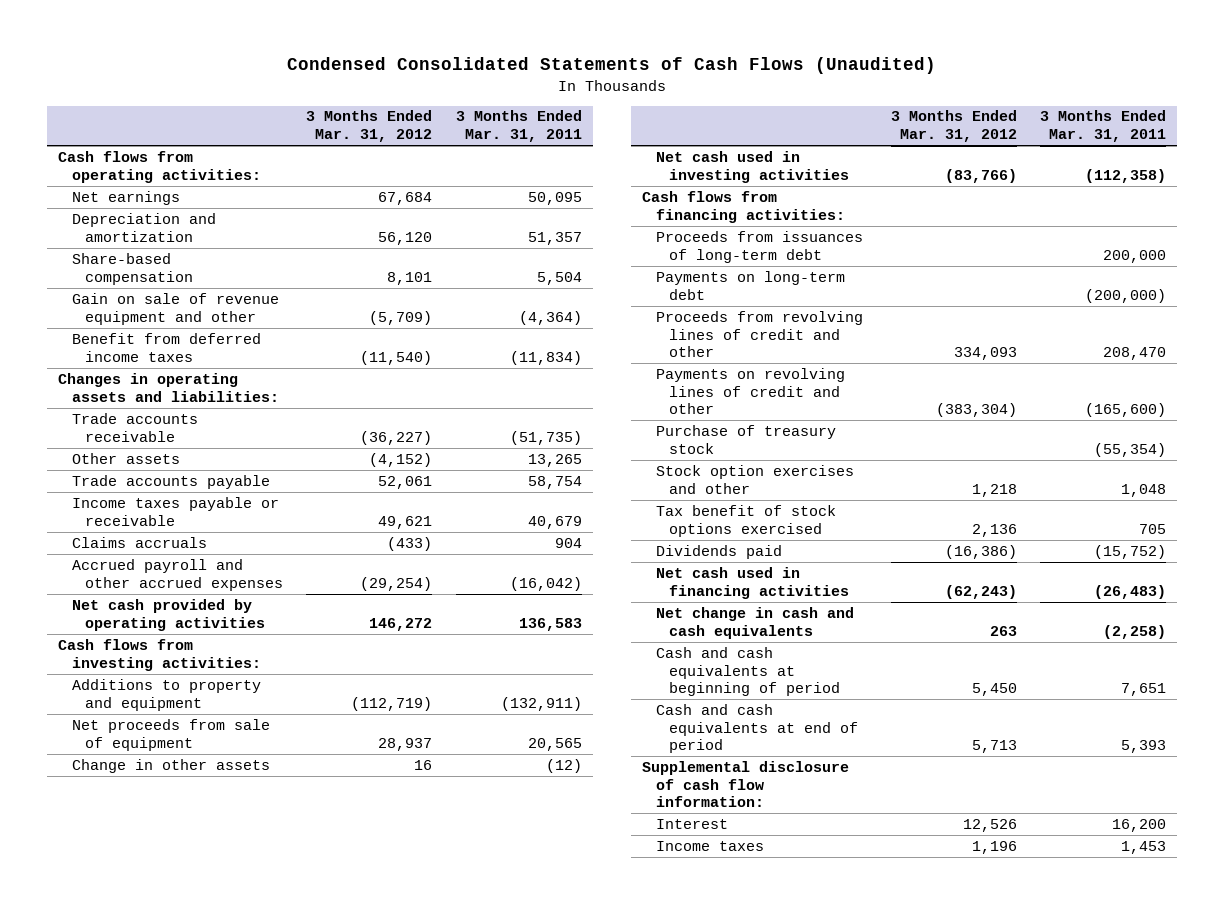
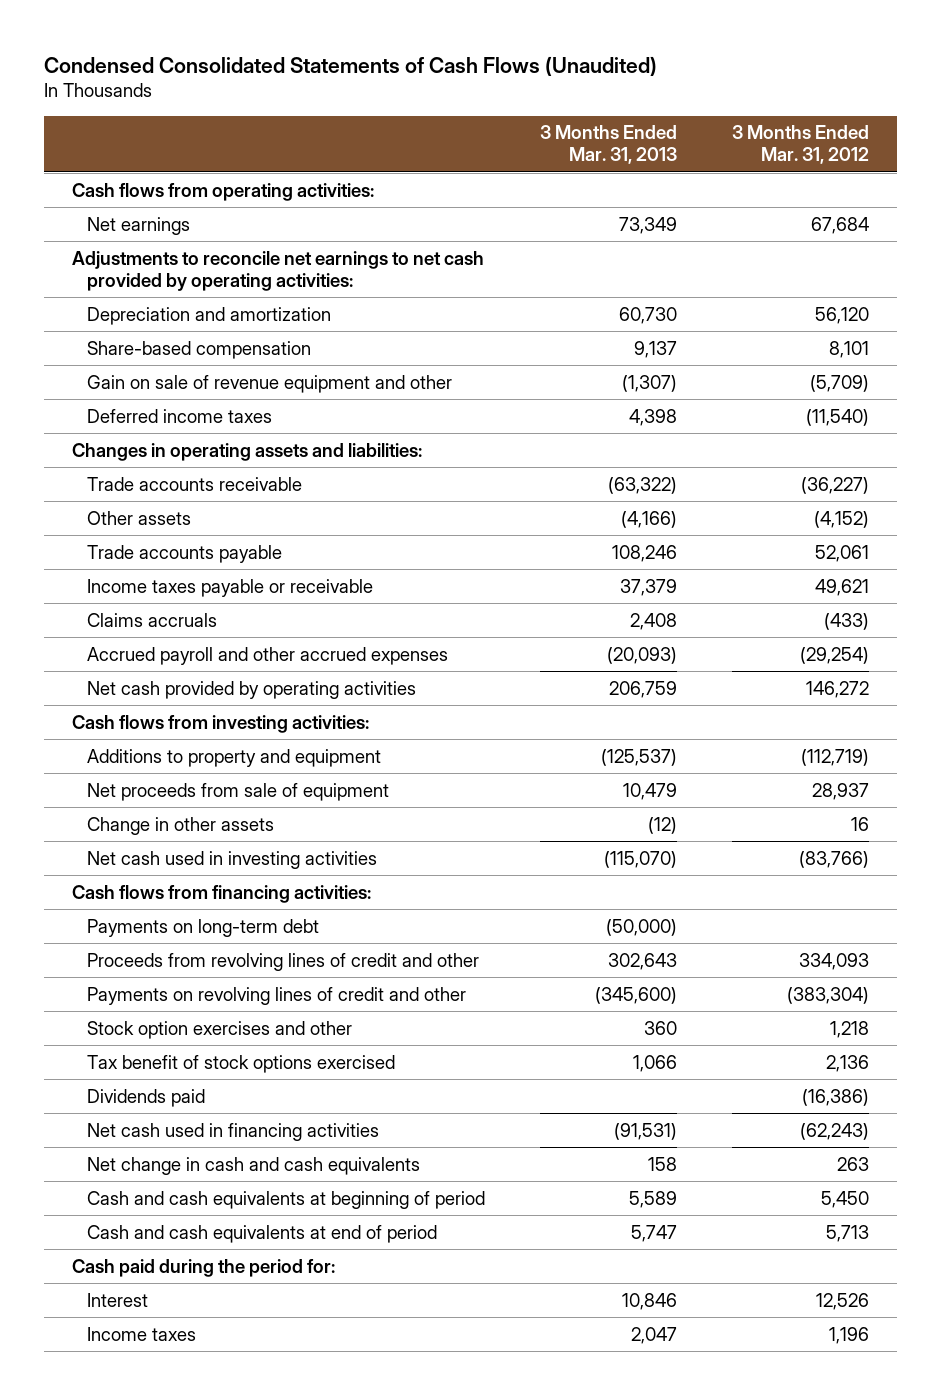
[455,110,582,143] 3 Months Ended Mar. 31, 2011 -> none
none -> [540,125,678,165] 3 Months Ended Mar. 31, 2013
none -> [71,250,484,291] Adjustments to reconcile net earnings to net cash provided by operating activities:
[71,332,261,362] Benefit from deferred income taxes -> [87,408,273,423] Deferred income taxes
[655,230,863,263] Proceeds from issuances of long-term debt -> none
[655,424,836,454] Purchase of treasury stock -> none
[642,760,850,808] Supplemental disclosure of cash flow information: -> none
none -> [71,1258,335,1277] Cash paid during the period for:

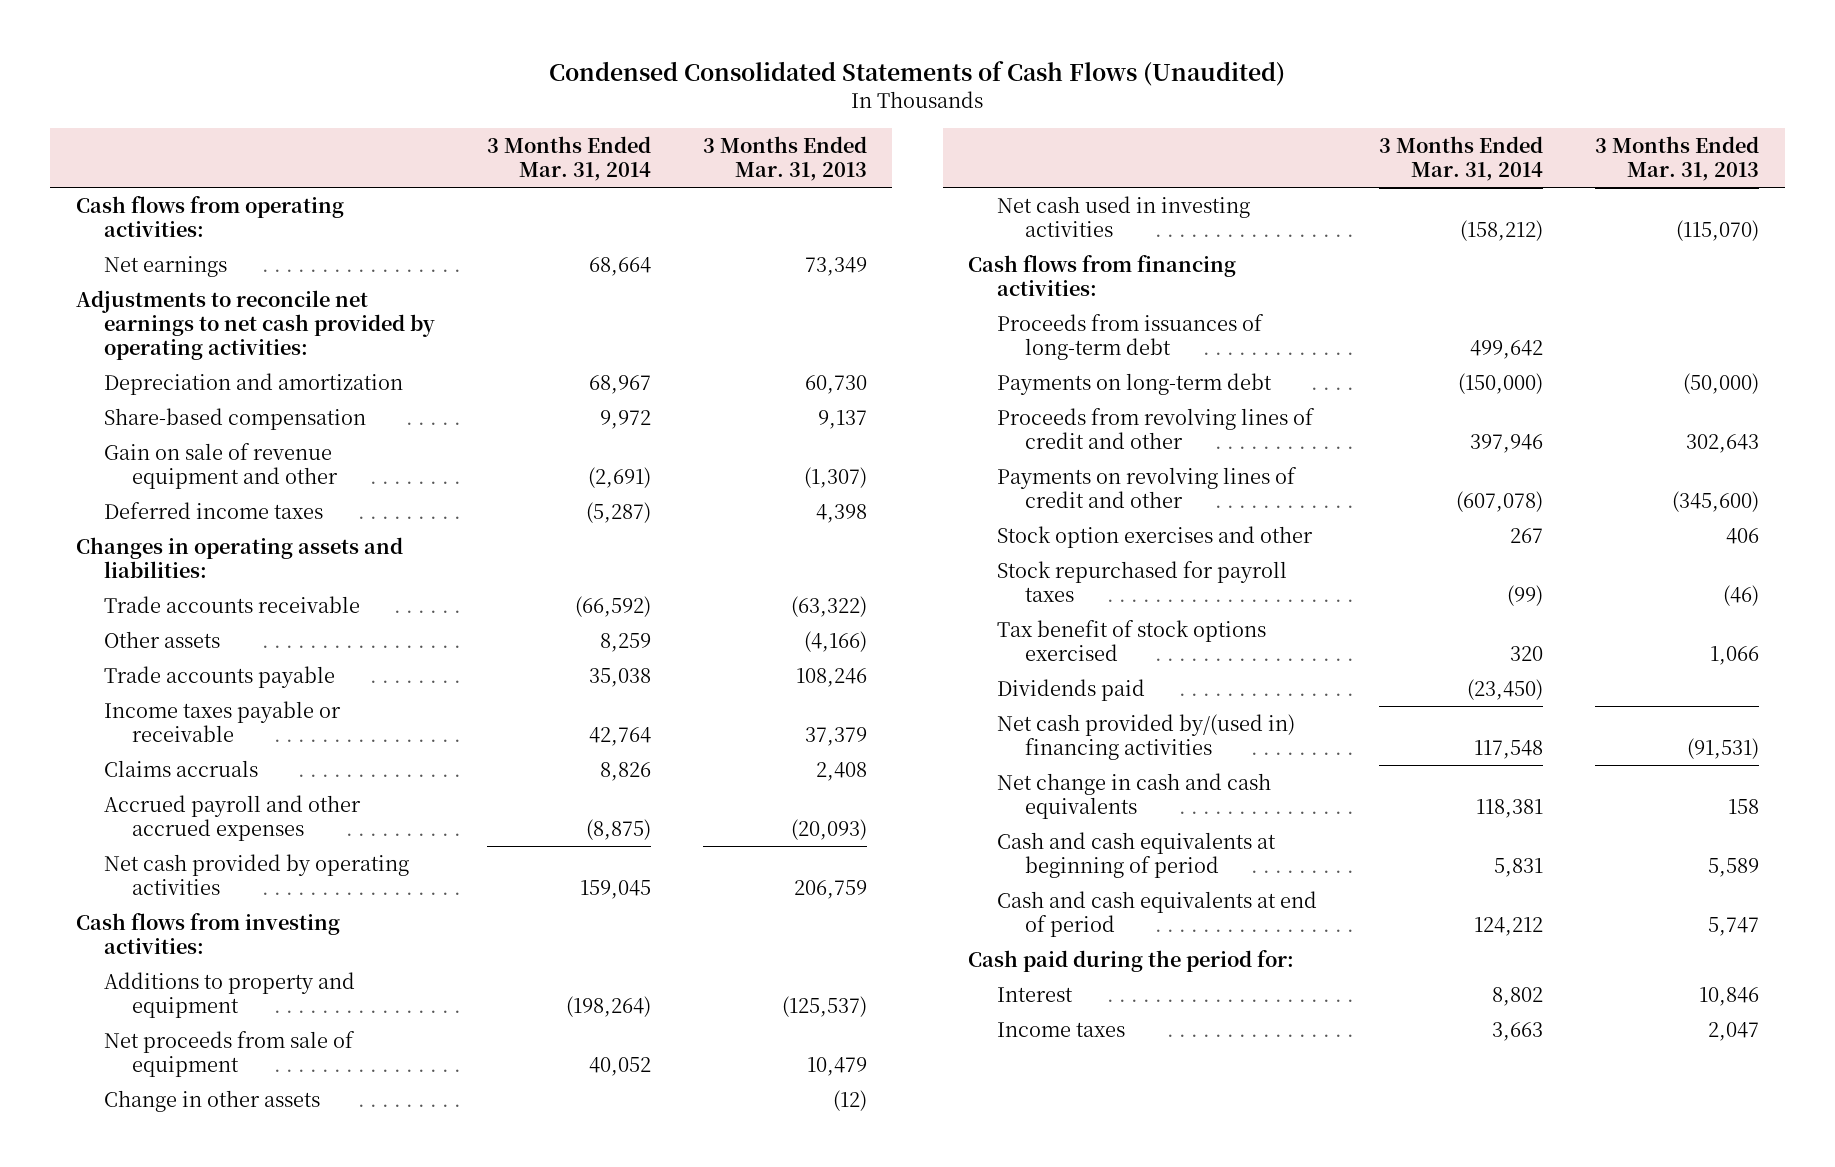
[732,125,870,165] 3 Months Ended Mar. 31, 2012 -> none
none -> [486,135,651,181] 3 Months Ended Mar. 31, 2014
none -> [996,313,1264,360] Proceeds from issuances of long-term debt
[644,1020,678,1035] 360 -> [1726,527,1760,544] 406
none -> [996,560,1287,602] Stock repurchased for payroll taxes
[87,1122,380,1141] Net cash used in financing activities -> [996,713,1295,760] Net cash provided by/(used in) financing activities

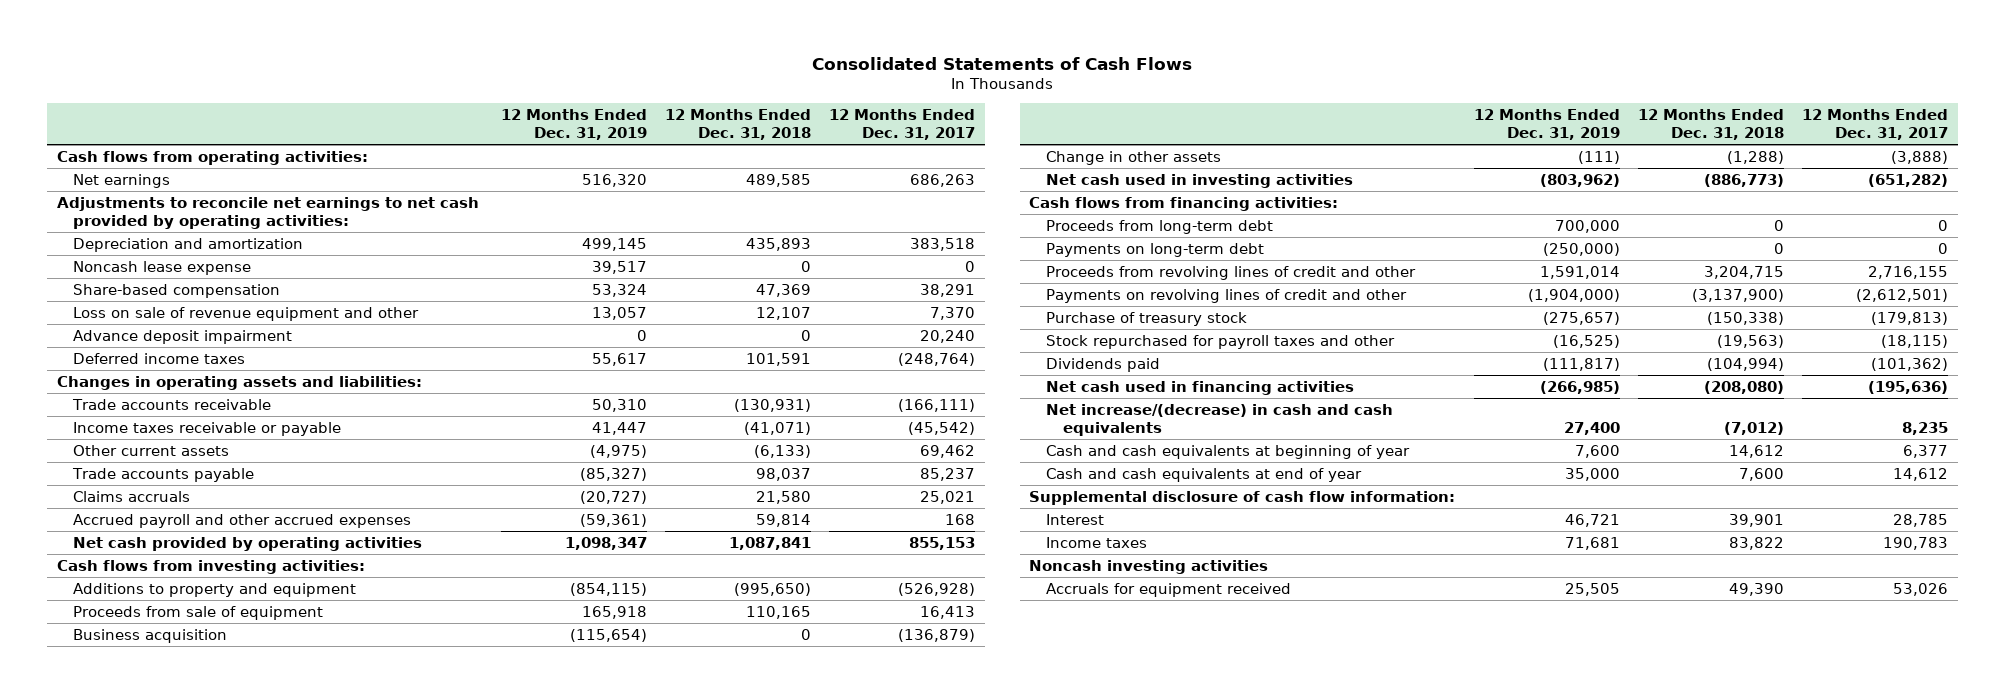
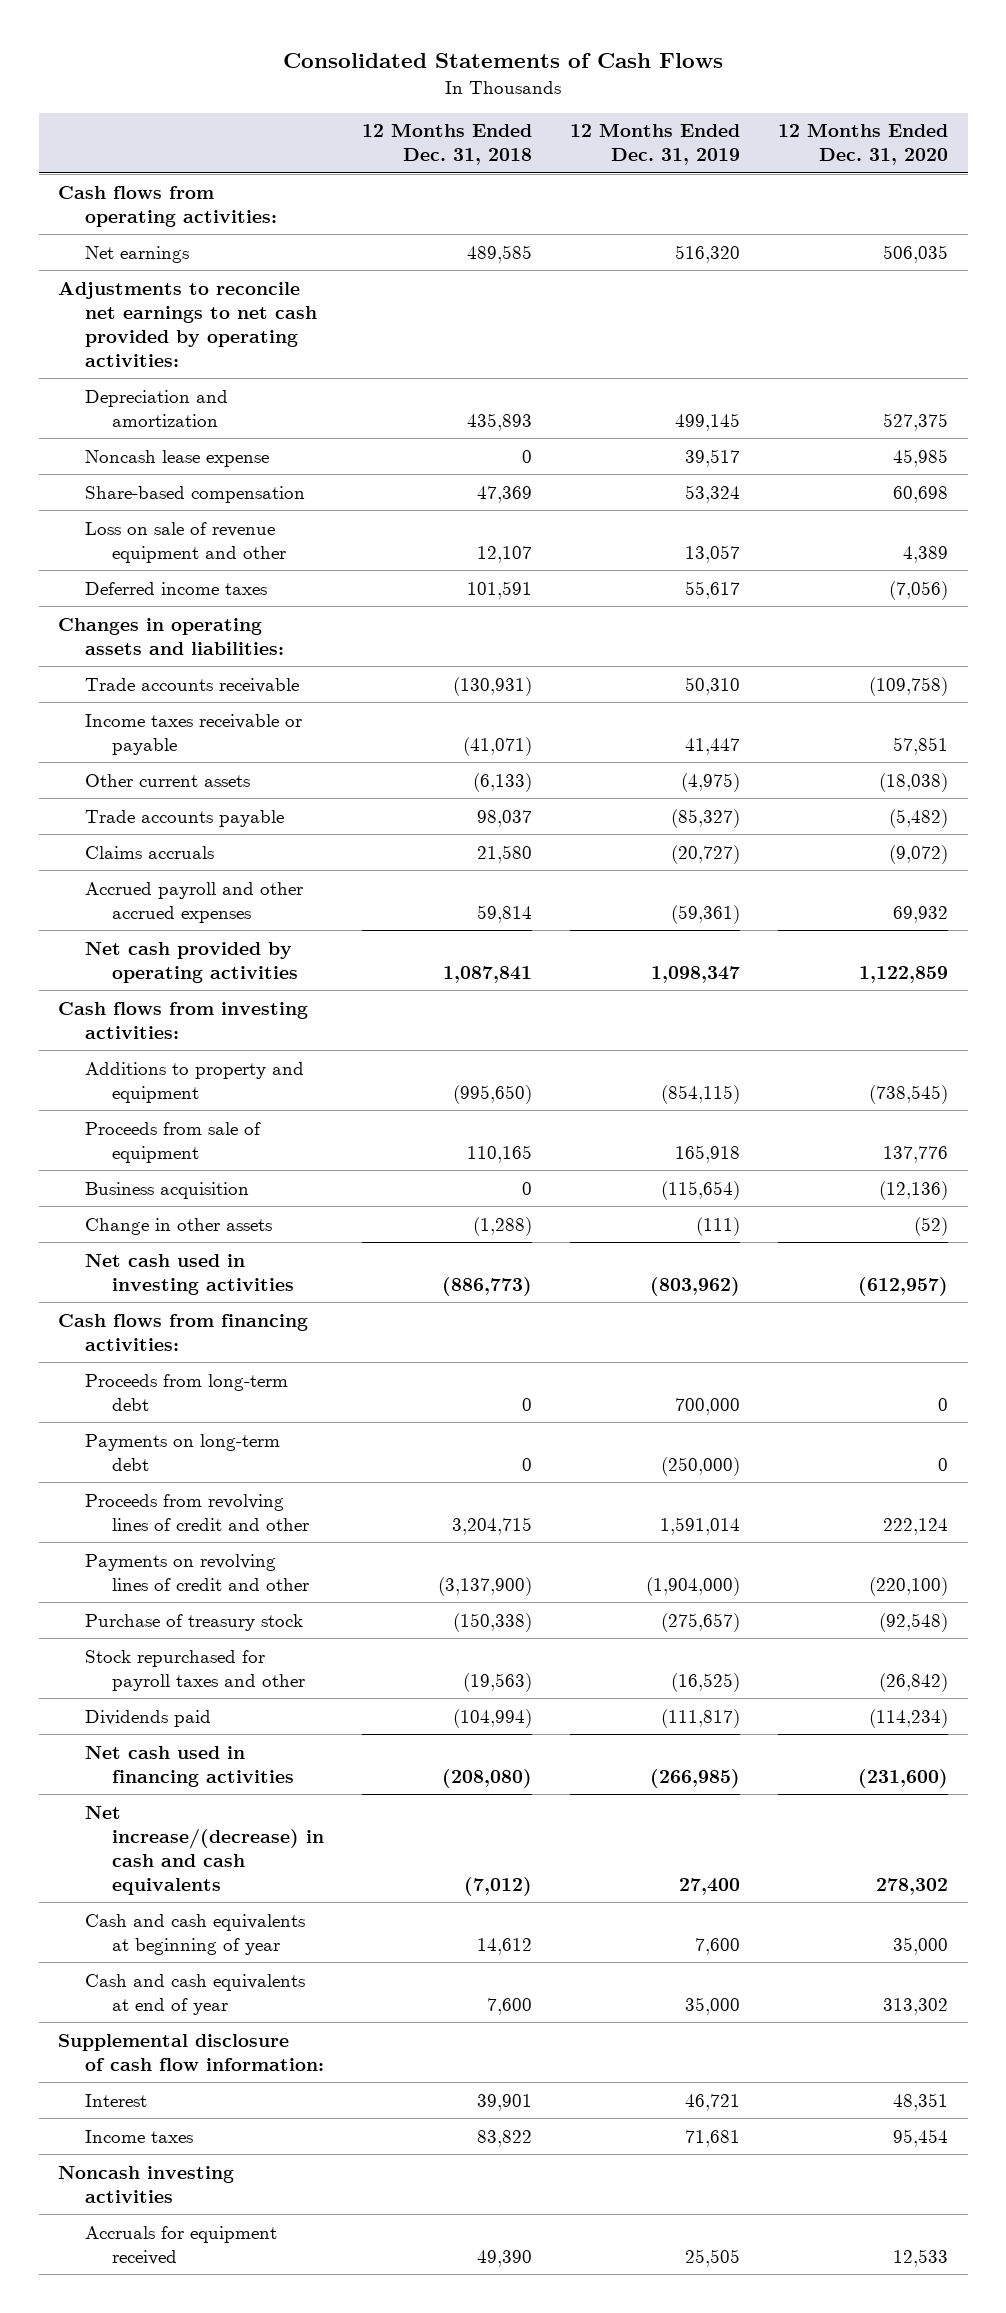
[829,108,976,140] 12 Months Ended Dec. 31, 2017 -> none
none -> [778,123,949,166] 12 Months Ended Dec. 31, 2020
[73,329,293,344] Advance deposit impairment -> none

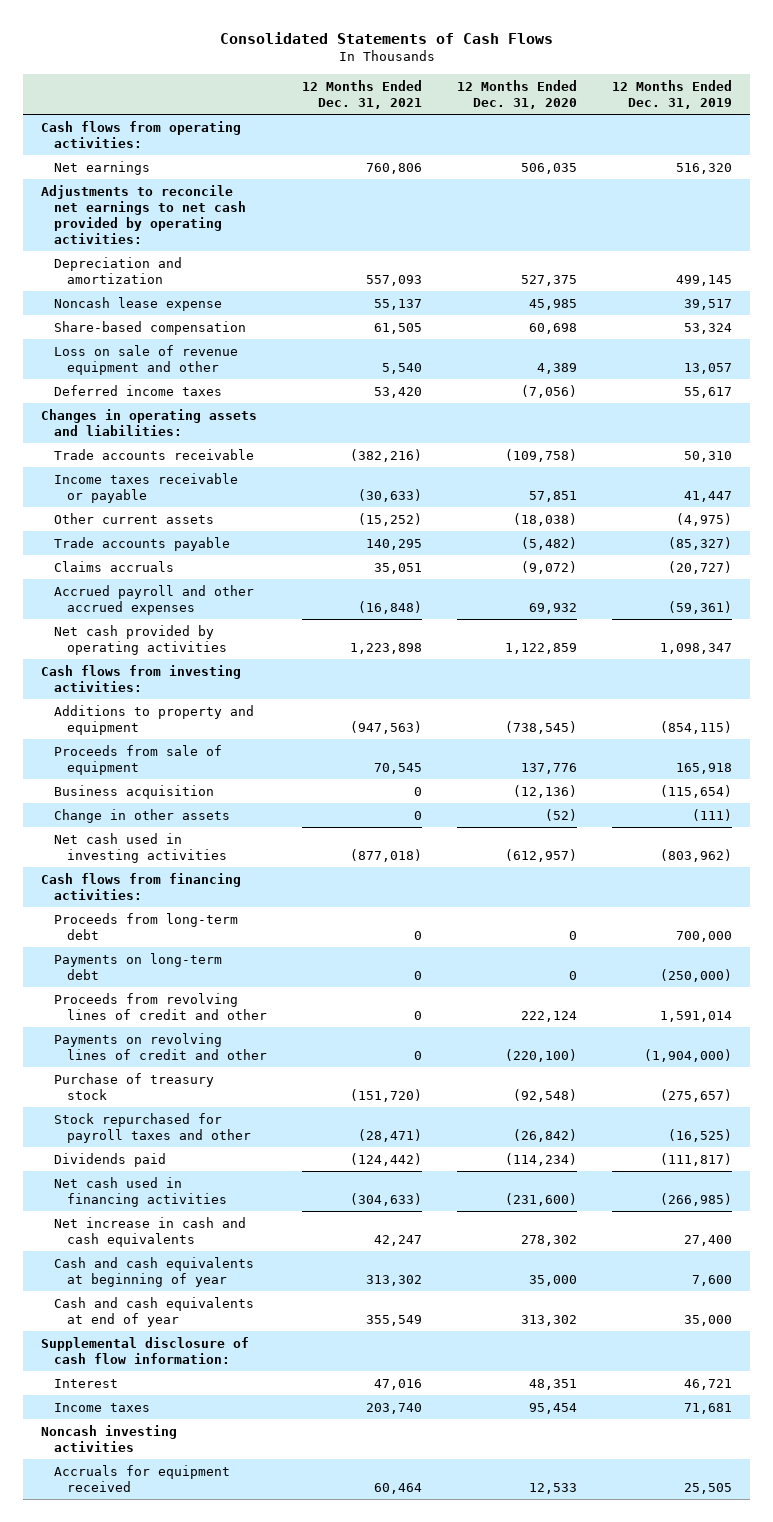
[362,123,533,166] 12 Months Ended Dec. 31, 2018 -> none
none -> [301,80,422,110] 12 Months Ended Dec. 31, 2021
[84,1805,324,1895] Net increase/(decrease) in cash and cash equivalents -> [53,1216,246,1247] Net increase in cash and cash equivalents

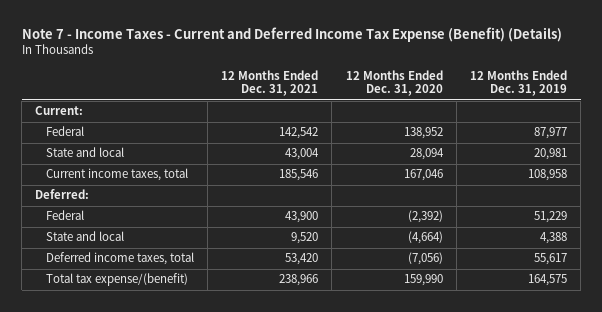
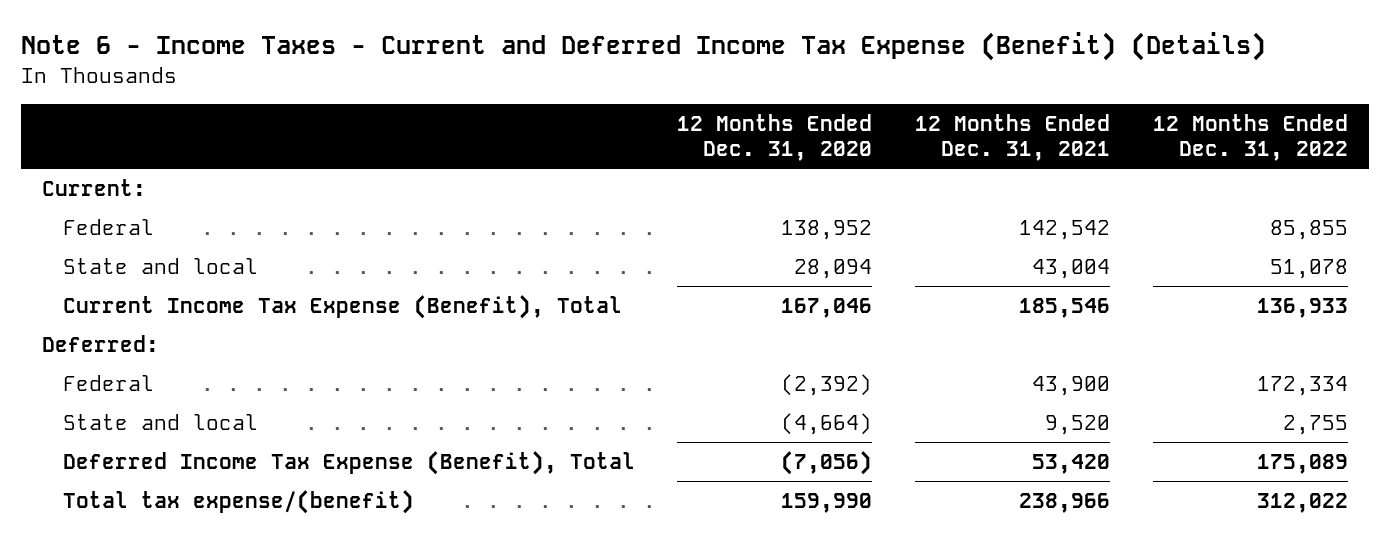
[21,27,562,43] Note 7 - Income Taxes - Current and Deferred Income Tax Expense (Benefit) (Details) -> [21,31,1267,61] Note 6 - Income Taxes - Current and Deferred Income Tax Expense (Benefit) (Details)
[470,70,568,97] 12 Months Ended Dec. 31, 2019 -> none
none -> [1152,113,1348,161] 12 Months Ended Dec. 31, 2022
[45,168,188,182] Current income taxes, total -> [62,295,622,320] Current Income Tax Expense (Benefit), Total
[45,252,194,266] Deferred income taxes, total -> [62,451,635,476] Deferred Income Tax Expense (Benefit), Total

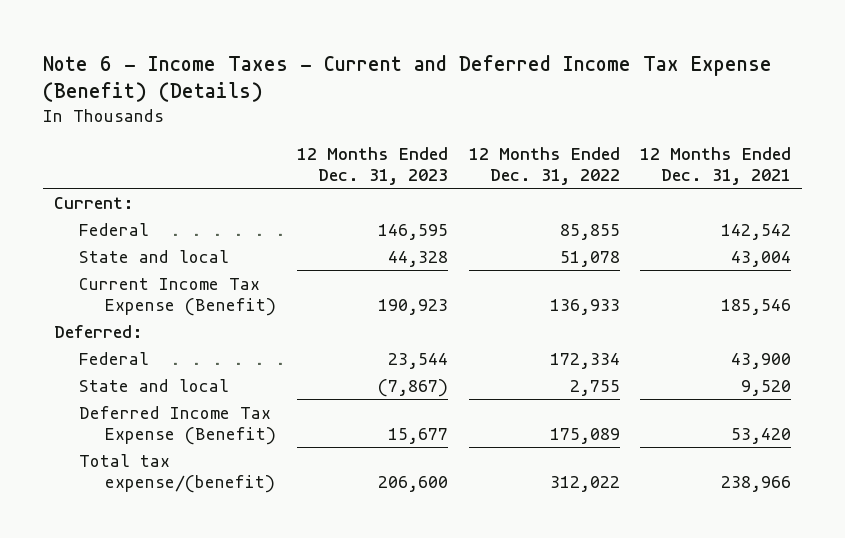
[677,113,873,161] 12 Months Ended Dec. 31, 2020 -> none
none -> [296,146,448,185] 12 Months Ended Dec. 31, 2023
[62,295,622,320] Current Income Tax Expense (Benefit), Total -> [79,277,276,316] Current Income Tax Expense (Benefit)
[62,451,635,476] Deferred Income Tax Expense (Benefit), Total -> [79,405,276,445] Deferred Income Tax Expense (Benefit)

